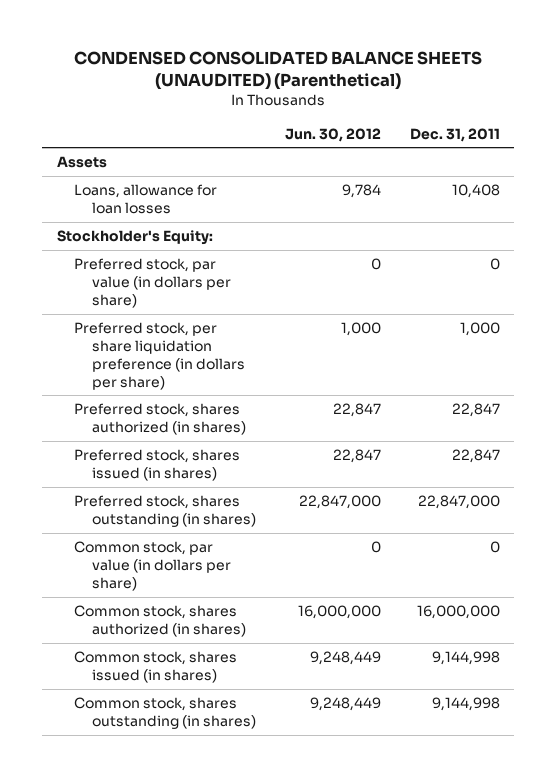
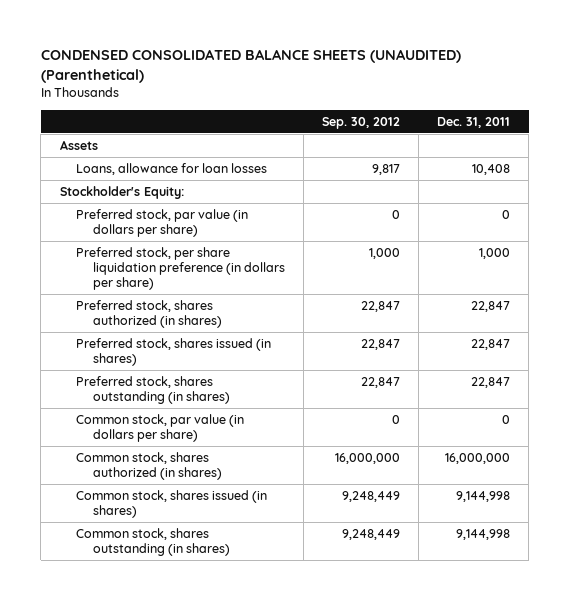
[285,127,382,142] Jun. 30, 2012 -> none
none -> [322,116,401,129] Sep. 30, 2012
[417,495,500,510] 22,847,000 -> [471,377,511,389] 22,847

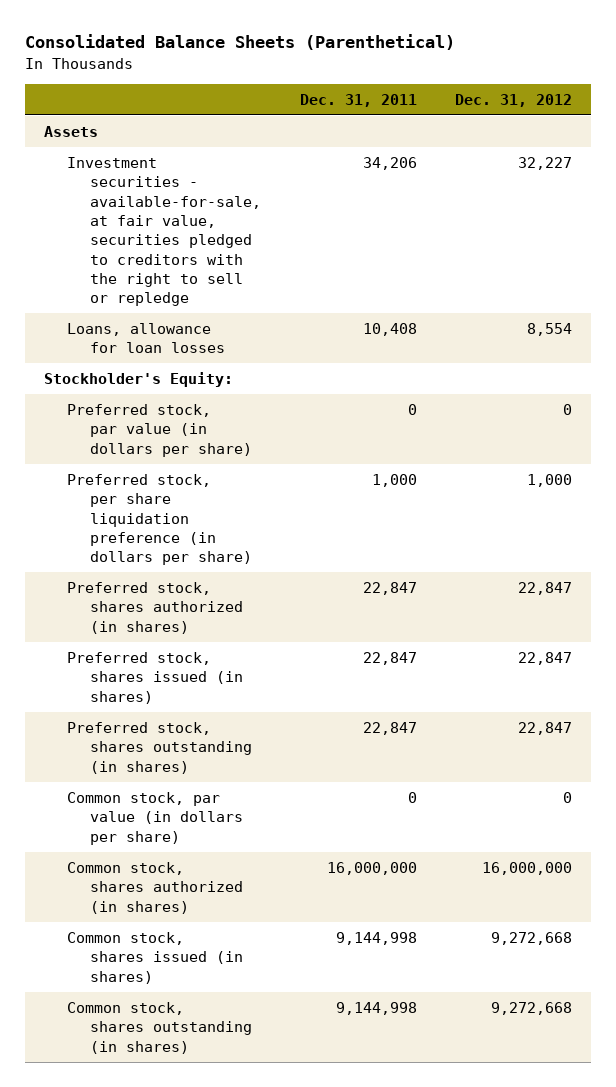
[40,49,461,84] CONDENSED CONSOLIDATED BALANCE SHEETS (UNAUDITED) (Parenthetical) -> [25,34,456,51] Consolidated Balance Sheets (Parenthetical)
[322,116,401,129] Sep. 30, 2012 -> none
none -> [455,93,573,107] Dec. 31, 2012
none -> [67,156,262,307] Investment securities - available-for-sale, at fair value, securities pledged to creditors with the right to sell or repledge

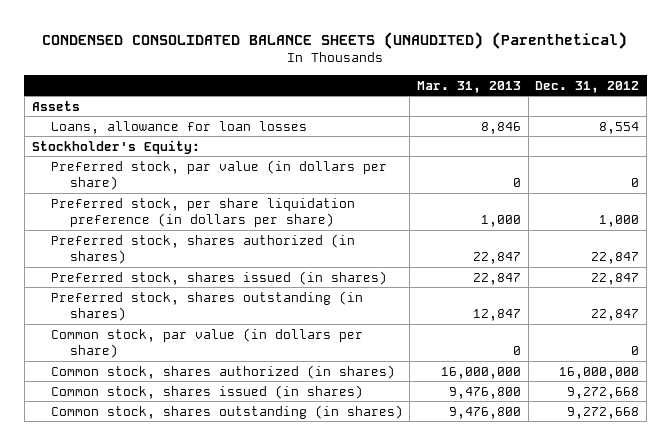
[25,34,456,51] Consolidated Balance Sheets (Parenthetical) -> [42,31,628,49] CONDENSED CONSOLIDATED BALANCE SHEETS (UNAUDITED) (Parenthetical)
[299,93,417,107] Dec. 31, 2011 -> none
none -> [417,80,522,93] Mar. 31, 2013
[67,156,262,307] Investment securities - available-for-sale, at fair value, securities pledged to creditors with the right to sell or repledge -> none

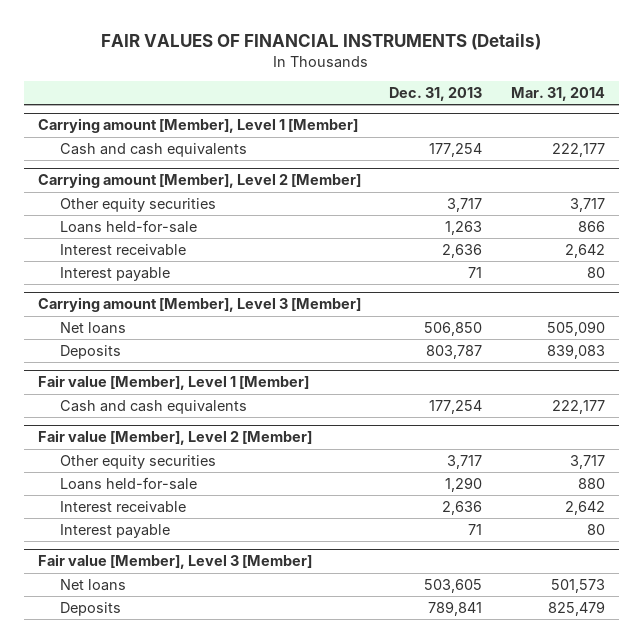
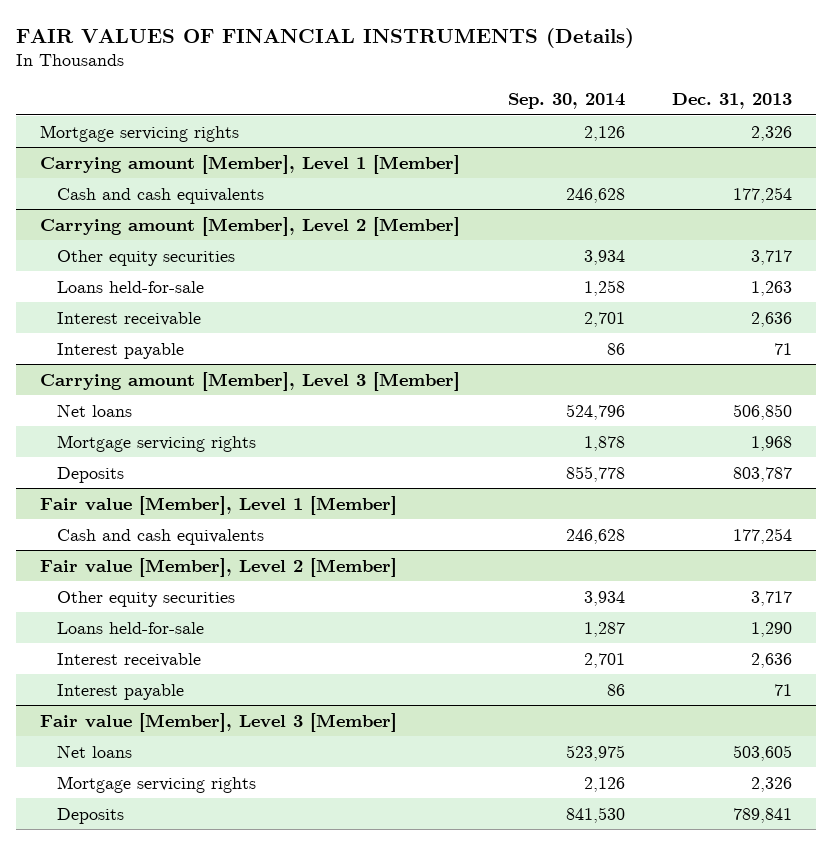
[510,87,605,102] Mar. 31, 2014 -> none
none -> [507,93,625,110] Sep. 30, 2014
none -> [39,124,239,142] Mortgage servicing rights
none -> [56,434,256,452] Mortgage servicing rights
none -> [56,775,256,793] Mortgage servicing rights

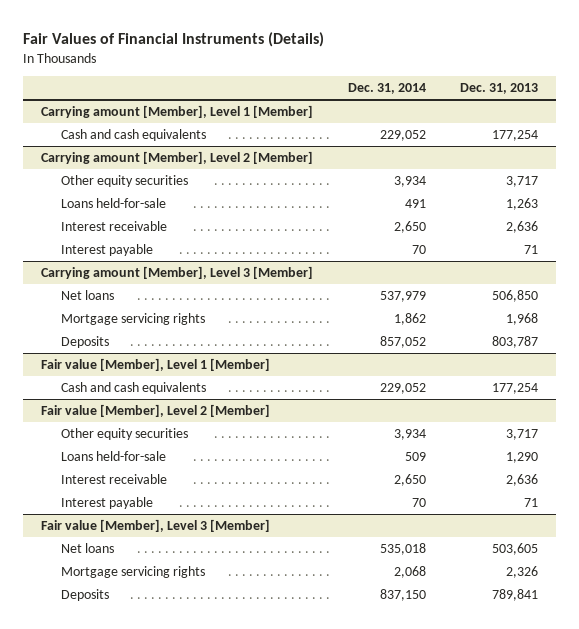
[15,27,634,48] FAIR VALUES OF FINANCIAL INSTRUMENTS (Details) -> [23,32,325,48] Fair Values of Financial Instruments (Details)
[507,93,625,110] Sep. 30, 2014 -> none
none -> [347,83,426,95] Dec. 31, 2014
[39,124,239,142] Mortgage servicing rights -> none

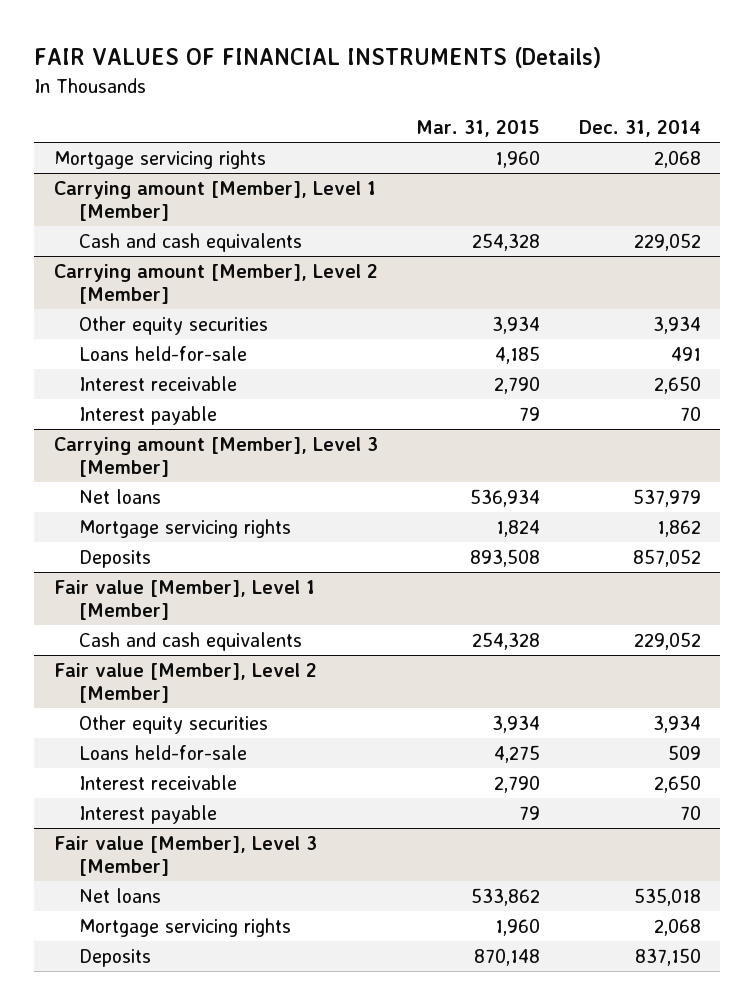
[23,32,325,48] Fair Values of Financial Instruments (Details) -> [34,47,602,69] FAIR VALUES OF FINANCIAL INSTRUMENTS (Details)
[460,83,539,95] Dec. 31, 2013 -> none
none -> [416,120,541,138] Mar. 31, 2015
none -> [53,149,266,169] Mortgage servicing rights

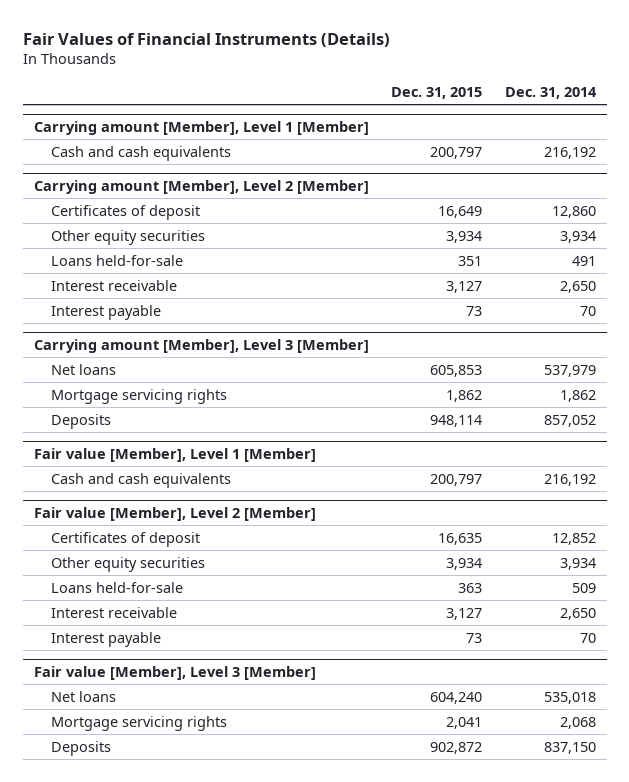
[34,47,602,69] FAIR VALUES OF FINANCIAL INSTRUMENTS (Details) -> [22,32,390,47] Fair Values of Financial Instruments (Details)
[416,120,541,138] Mar. 31, 2015 -> none
none -> [391,86,483,99] Dec. 31, 2015
[53,149,266,169] Mortgage servicing rights -> none
[633,232,701,251] 229,052 -> [543,146,596,159] 216,192
none -> [50,204,200,220] Certificates of deposit
[633,631,701,650] 229,052 -> [543,473,596,486] 216,192
none -> [50,531,200,547] Certificates of deposit

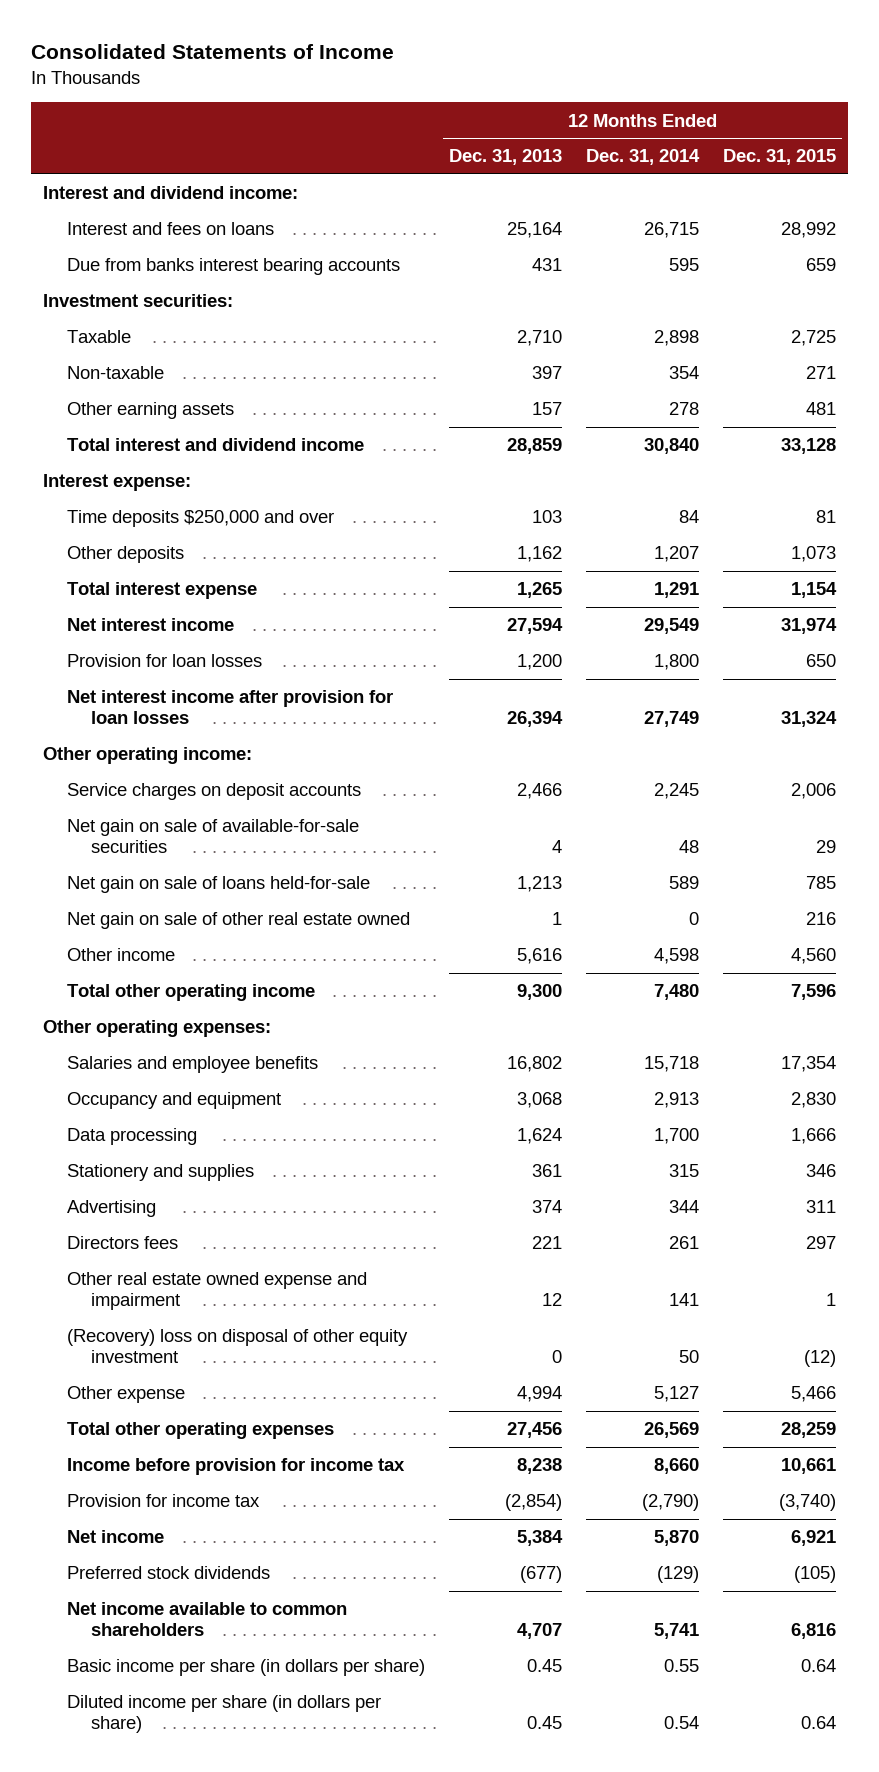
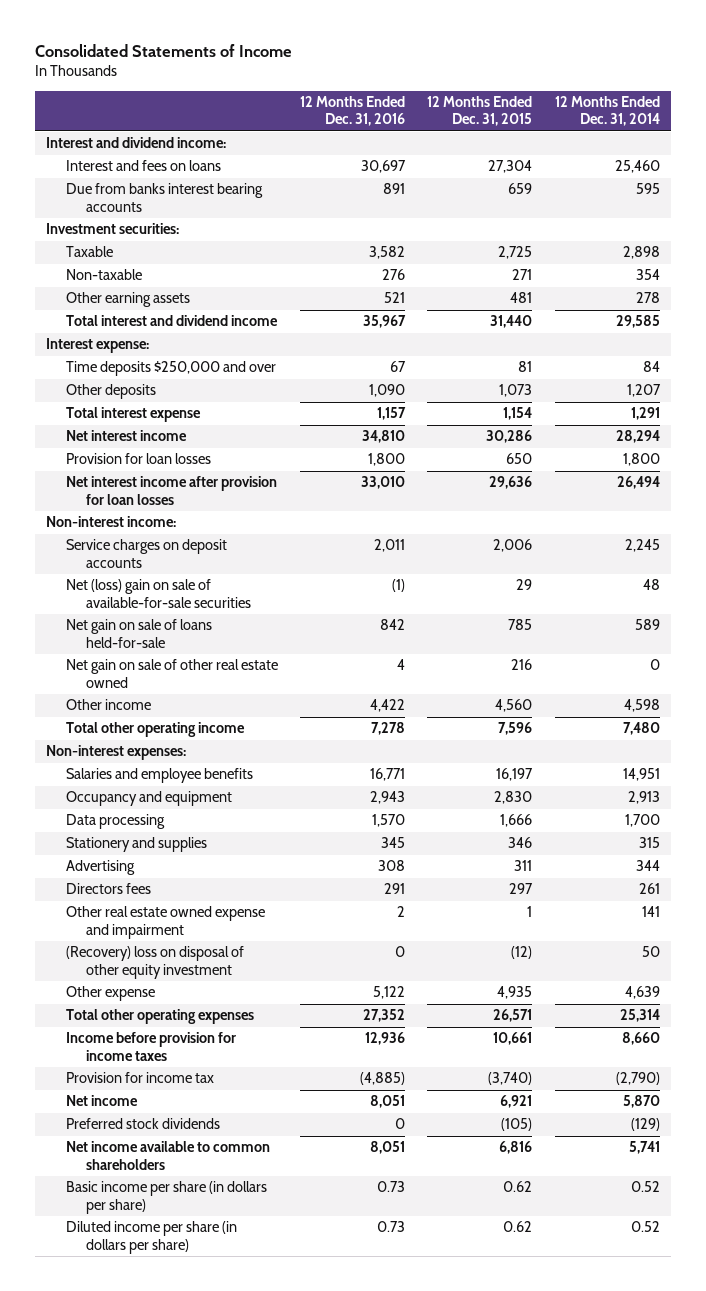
[449,149,563,166] Dec. 31, 2013 -> none
none -> [300,96,406,127] 12 Months Ended Dec. 31, 2016
[644,222,700,239] 26,715 -> [614,160,660,174] 25,460
[781,222,837,239] 28,992 -> [488,160,533,174] 27,304
[644,438,700,455] 30,840 -> [615,315,660,329] 29,585
[781,438,837,455] 33,128 -> [490,315,533,329] 31,440
[644,618,700,635] 29,549 -> [615,430,660,444] 28,294
[781,618,838,635] 31,974 -> [486,430,533,444] 30,286
[644,711,700,728] 27,749 -> [616,476,660,490] 26,494
[781,711,838,728] 31,324 -> [489,476,533,490] 29,636
[42,747,252,765] Other operating income: -> [45,516,176,528] Non-interest income:
[66,819,359,854] Net gain on sale of available-for-sale securities -> [65,579,251,608] Net (loss) gain on sale of available-for-sale securities
[42,1020,271,1038] Other operating expenses: -> [45,745,186,761] Non-interest expenses:
[644,1056,700,1073] 15,718 -> [622,768,660,782] 14,951
[781,1056,837,1073] 17,354 -> [496,768,534,782] 16,197
[654,1386,700,1403] 5,127 -> [624,986,660,1000] 4,639
[791,1386,837,1403] 5,466 -> [497,986,533,1000] 4,935
[644,1422,700,1439] 26,569 -> [619,1009,660,1023] 25,314
[781,1422,837,1439] 28,259 -> [493,1009,533,1023] 26,571
[66,1458,405,1476] Income before provision for income tax -> [65,1032,236,1061] Income before provision for income taxes
[664,1659,700,1673] 0.55 -> [630,1181,660,1193] 0.52
[801,1659,837,1673] 0.64 -> [503,1181,533,1193] 0.62
[664,1716,700,1730] 0.54 -> [630,1221,660,1233] 0.52
[801,1716,837,1730] 0.64 -> [503,1221,533,1233] 0.62

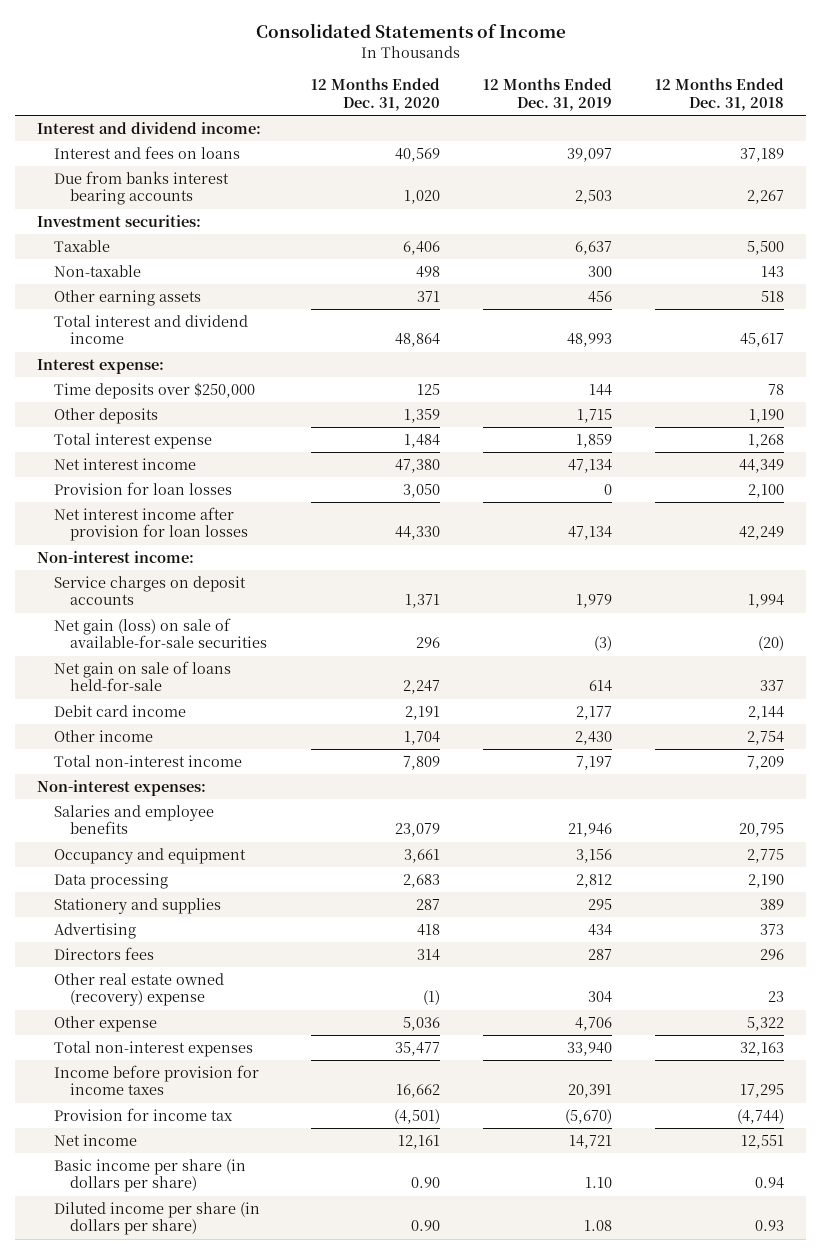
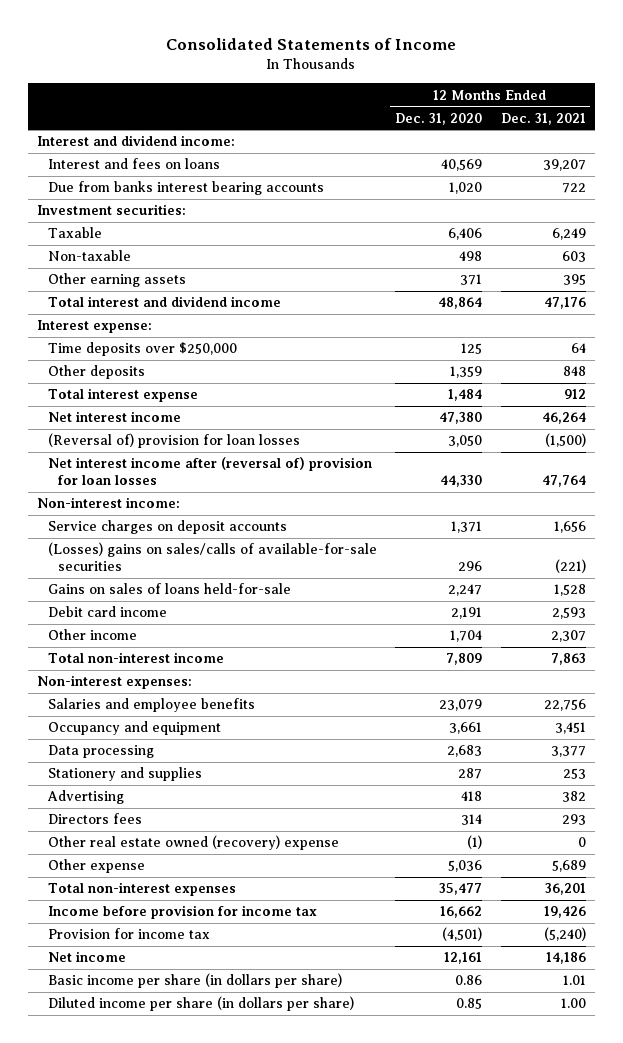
[482,78,612,112] 12 Months Ended Dec. 31, 2019 -> none
[655,78,785,112] 12 Months Ended Dec. 31, 2018 -> none
none -> [500,112,586,125] Dec. 31, 2021
[53,481,232,495] Provision for loan losses -> [47,433,300,449] (Reversal of) provision for loan losses
[53,506,249,542] Net interest income after provision for loan losses -> [47,457,372,486] Net interest income after (reversal of) provision for loan losses
[53,617,268,649] Net gain (loss) on sale of available-for-sale securities -> [47,542,377,572] (Losses) gains on sales/calls of available-for-sale securities
[53,660,231,692] Net gain on sale of loans held-for-sale -> [47,583,291,595] Gains on sales of loans held-for-sale
[53,1064,259,1096] Income before provision for income taxes -> [47,905,317,920] Income before provision for income tax
[410,1177,440,1189] 0.90 -> [455,975,483,986] 0.86
[410,1220,440,1232] 0.90 -> [456,998,483,1010] 0.85

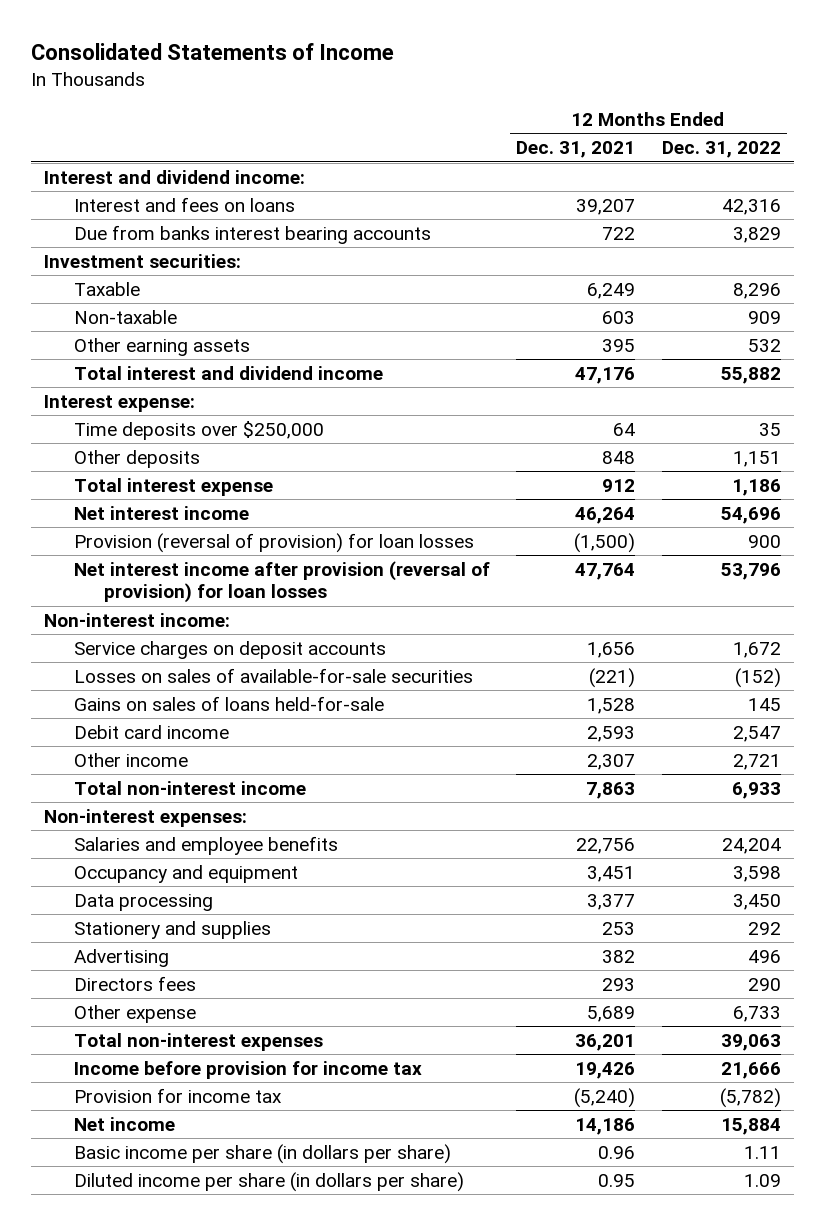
[395,112,483,125] Dec. 31, 2020 -> none
none -> [661,141,781,159] Dec. 31, 2022
[47,433,300,449] (Reversal of) provision for loan losses -> [73,532,474,553] Provision (reversal of provision) for loan losses
[47,457,372,486] Net interest income after (reversal of) provision for loan losses -> [73,560,490,604] Net interest income after provision (reversal of provision) for loan losses
[47,542,377,572] (Losses) gains on sales/calls of available-for-sale securities -> [73,667,473,683] Losses on sales of available-for-sale securities
[47,835,339,851] Other real estate owned (recovery) expense -> none
[562,975,586,986] 1.01 -> [598,1145,636,1159] 0.96
[560,998,586,1009] 1.00 -> [598,1173,636,1187] 0.95

